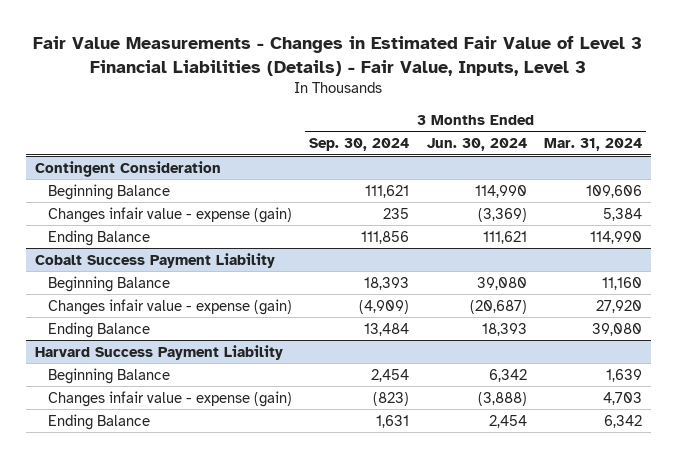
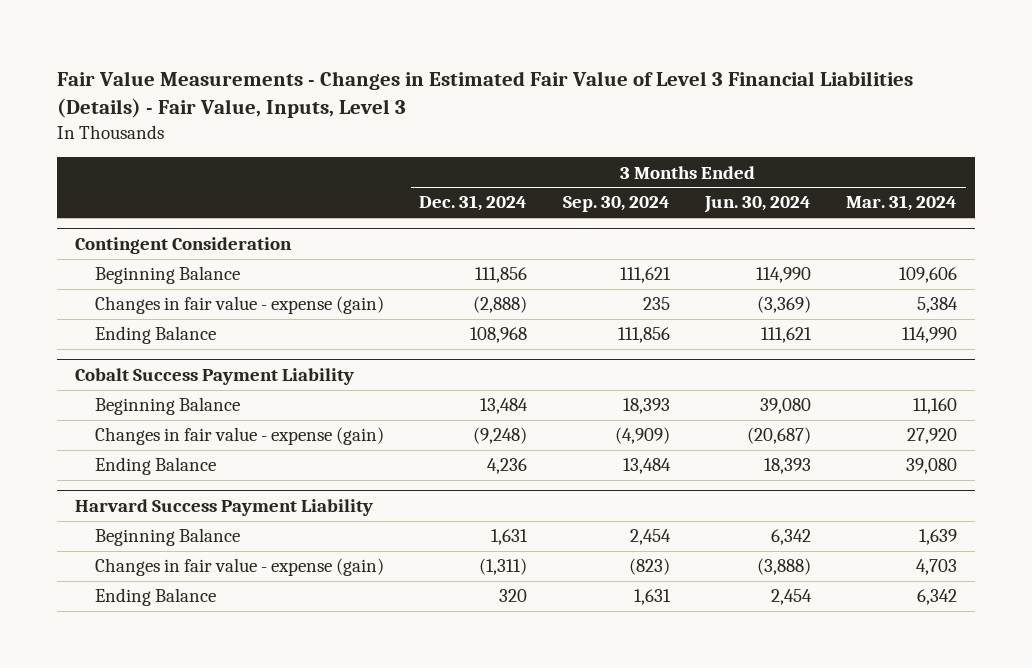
none -> [419,195,528,212] Dec. 31, 2024
[47,206,292,223] Changes infair value - expense (gain) -> [95,296,385,315] Changes in fair value - expense (gain)
[47,298,292,315] Changes infair value - expense (gain) -> [95,427,385,446] Changes in fair value - expense (gain)
[47,390,292,407] Changes infair value - expense (gain) -> [95,558,385,577] Changes in fair value - expense (gain)

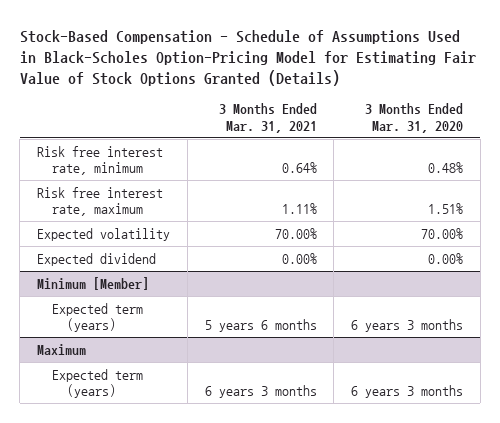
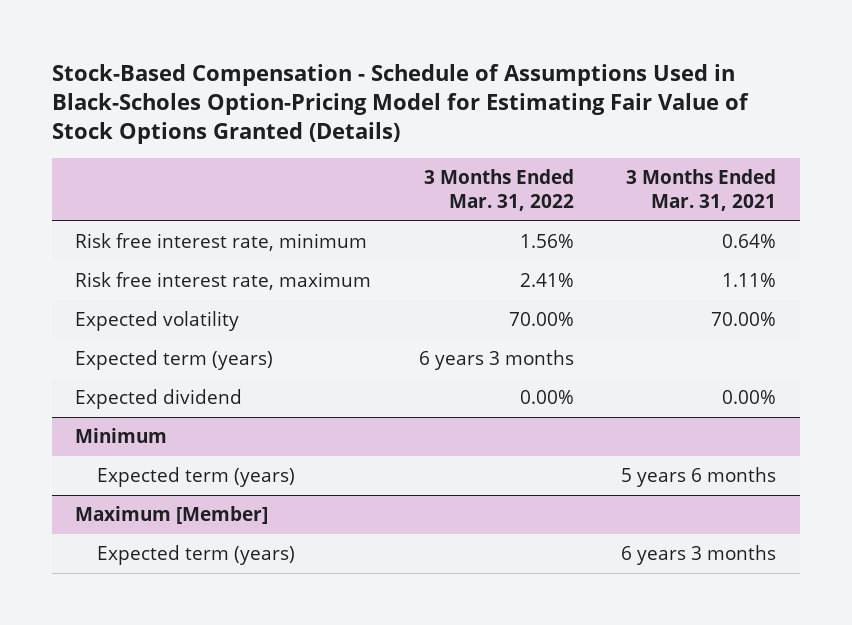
[365,103,464,133] 3 Months Ended Mar. 31, 2020 -> none
none -> [423,168,574,212] 3 Months Ended Mar. 31, 2022
none -> [75,349,274,370] Expected term (years)
[37,276,150,290] Minimum [Member] -> [75,427,168,443] Minimum
[37,343,87,355] Maximum -> [75,505,269,524] Maximum [Member]

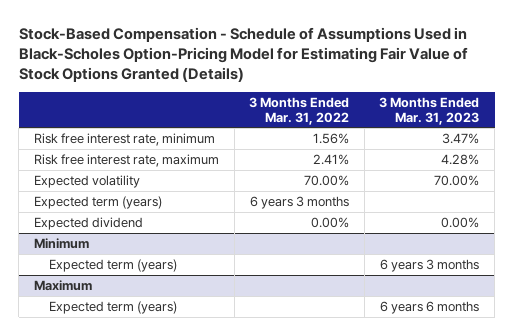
[626,168,777,212] 3 Months Ended Mar. 31, 2021 -> none
none -> [379,96,480,125] 3 Months Ended Mar. 31, 2023
[75,505,269,524] Maximum [Member] -> [33,280,92,292] Maximum

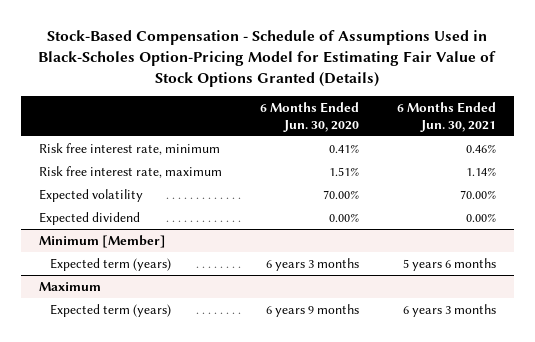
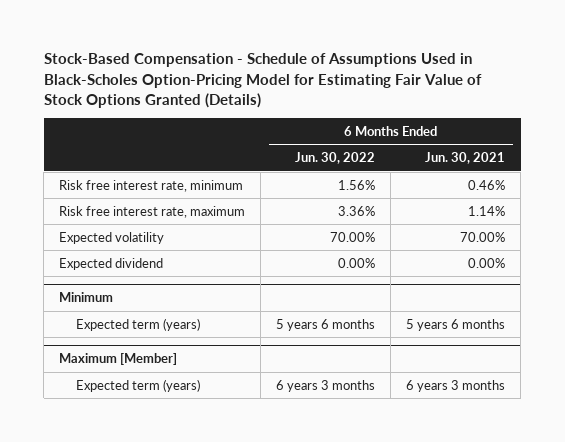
[259,101,359,132] 6 Months Ended Jun. 30, 2020 -> none
none -> [295,152,376,165] Jun. 30, 2022
[39,234,167,248] Minimum [Member] -> [59,292,114,303] Minimum
[39,281,102,291] Maximum -> [59,353,178,366] Maximum [Member]

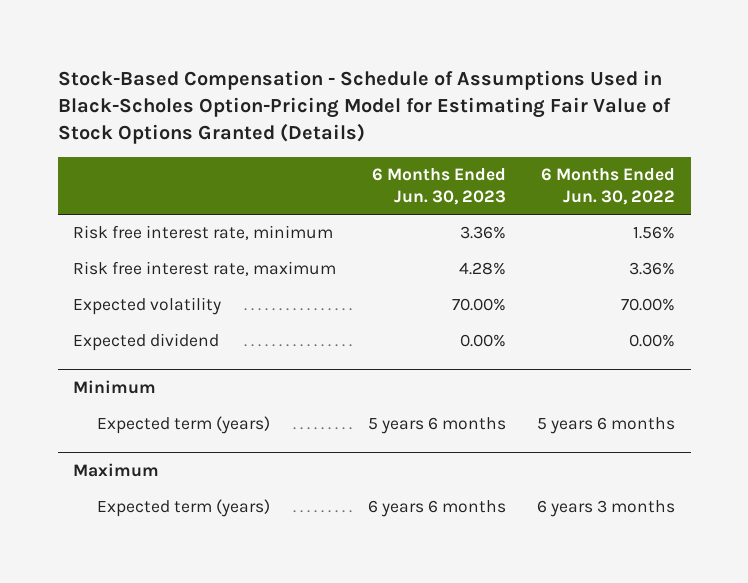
[425,152,506,165] Jun. 30, 2021 -> none
none -> [371,167,506,205] 6 Months Ended Jun. 30, 2023
[59,353,178,366] Maximum [Member] -> [73,463,160,478] Maximum

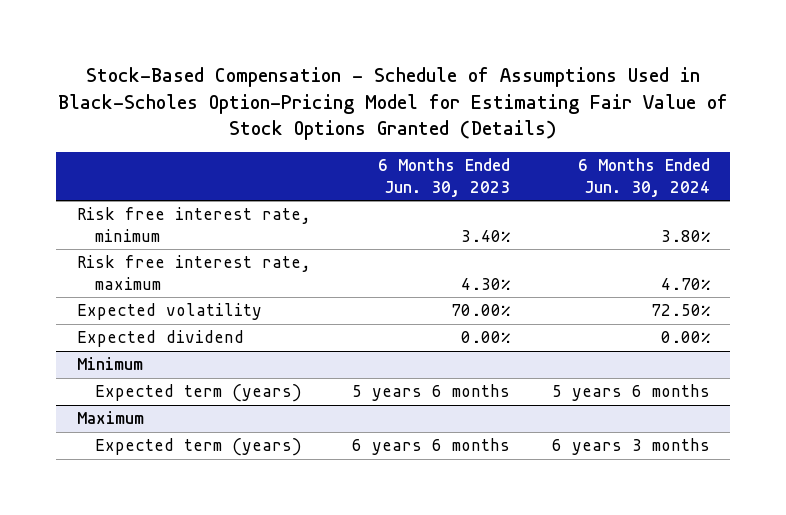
[540,167,675,205] 6 Months Ended Jun. 30, 2022 -> none
none -> [577,158,710,197] 6 Months Ended Jun. 30, 2024
[459,226,506,240] 3.36% -> [461,229,511,242] 3.40%
[458,262,506,276] 4.28% -> [461,277,511,290] 4.30%

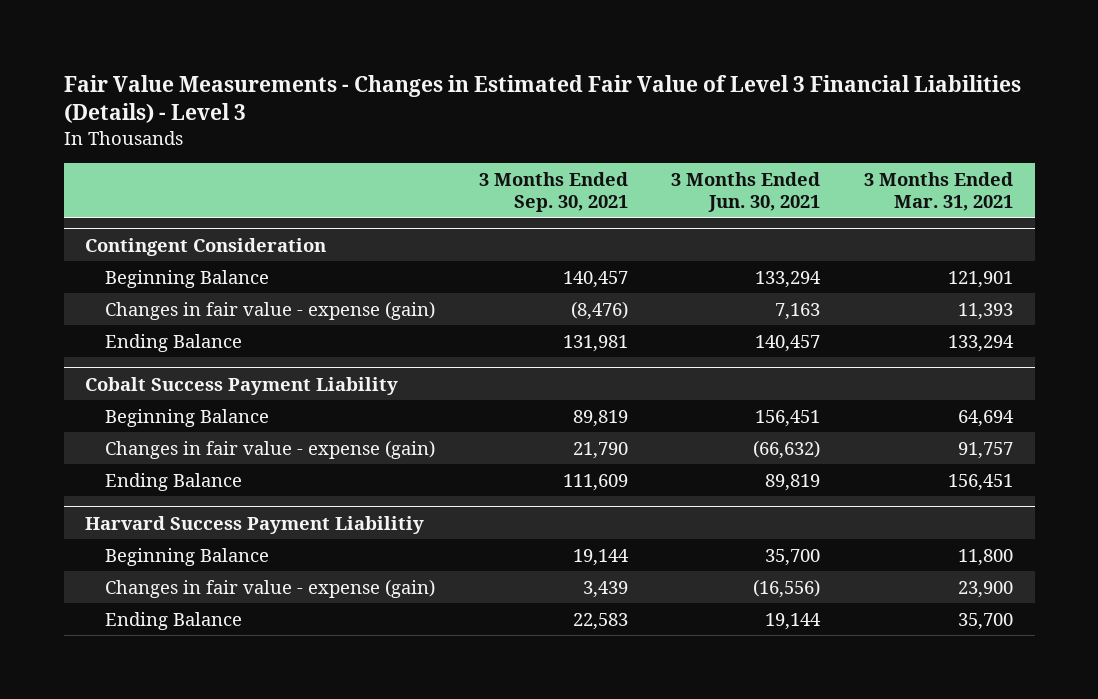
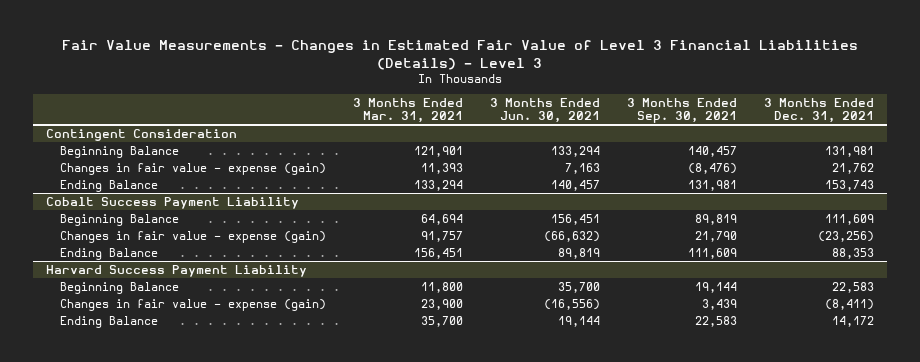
none -> [763,98,874,124] 3 Months Ended Dec. 31, 2021
[85,515,425,534] Harvard Success Payment Liabilitiy -> [46,264,308,277] Harvard Success Payment Liability

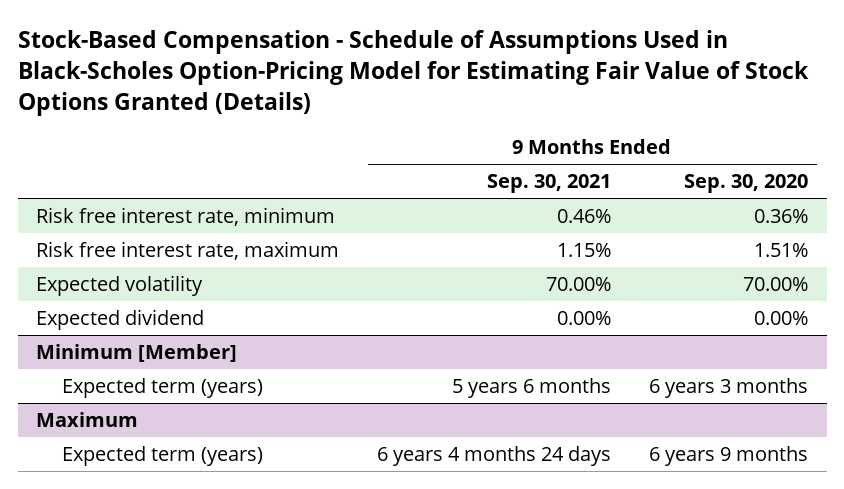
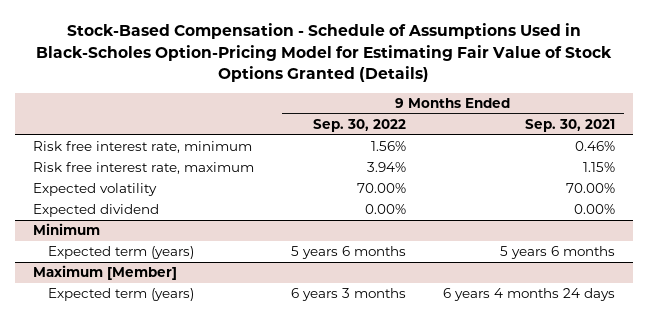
[683,174,808,194] Sep. 30, 2020 -> none
none -> [313,118,407,132] Sep. 30, 2022
[36,344,238,363] Minimum [Member] -> [33,223,101,236] Minimum
[36,412,139,428] Maximum -> [33,265,178,281] Maximum [Member]

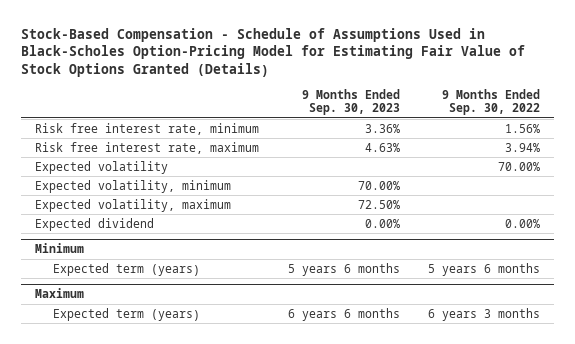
[525,118,616,132] Sep. 30, 2021 -> none
none -> [301,88,400,116] 9 Months Ended Sep. 30, 2023
none -> [35,179,232,193] Expected volatility, minimum
none -> [35,198,232,212] Expected volatility, maximum
[33,265,178,281] Maximum [Member] -> [35,288,85,299] Maximum

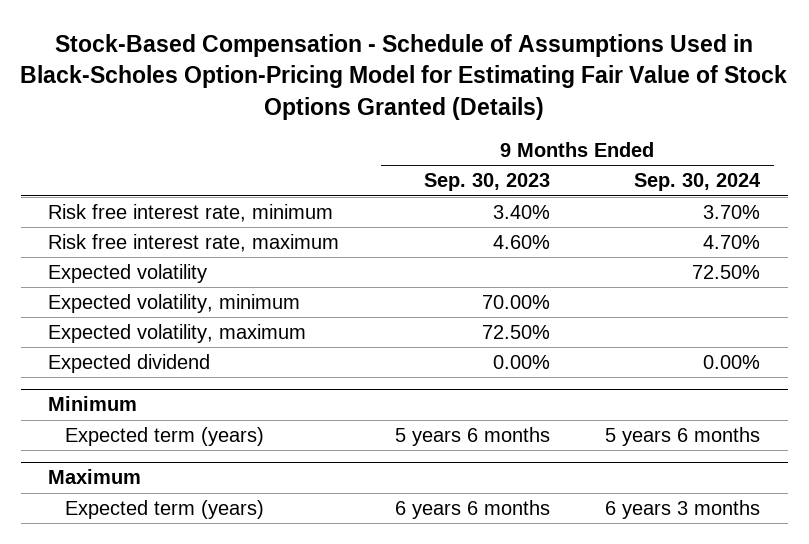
[442,88,541,116] 9 Months Ended Sep. 30, 2022 -> none
none -> [634,173,762,192] Sep. 30, 2024
[364,123,400,133] 3.36% -> [492,205,550,220] 3.40%
[364,142,400,152] 4.63% -> [492,235,550,250] 4.60%

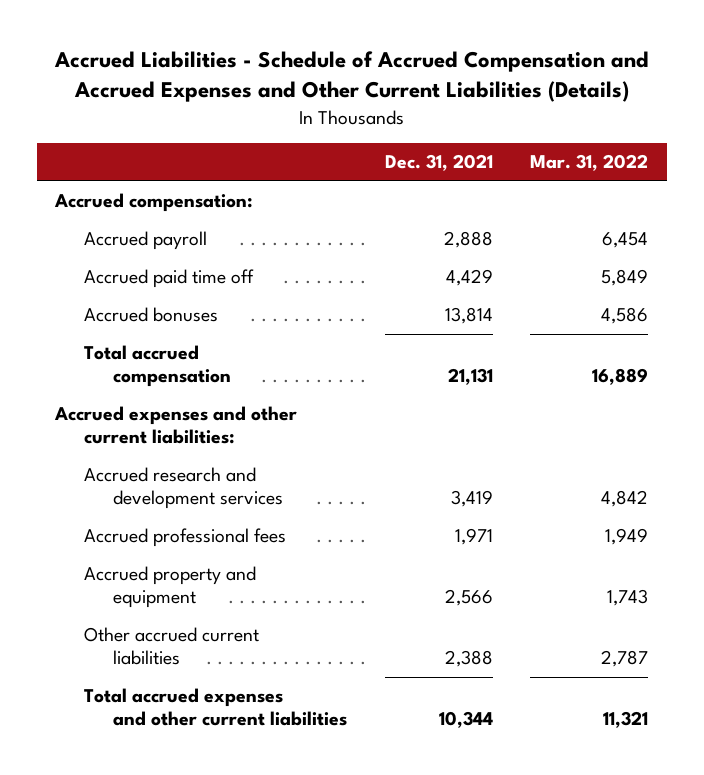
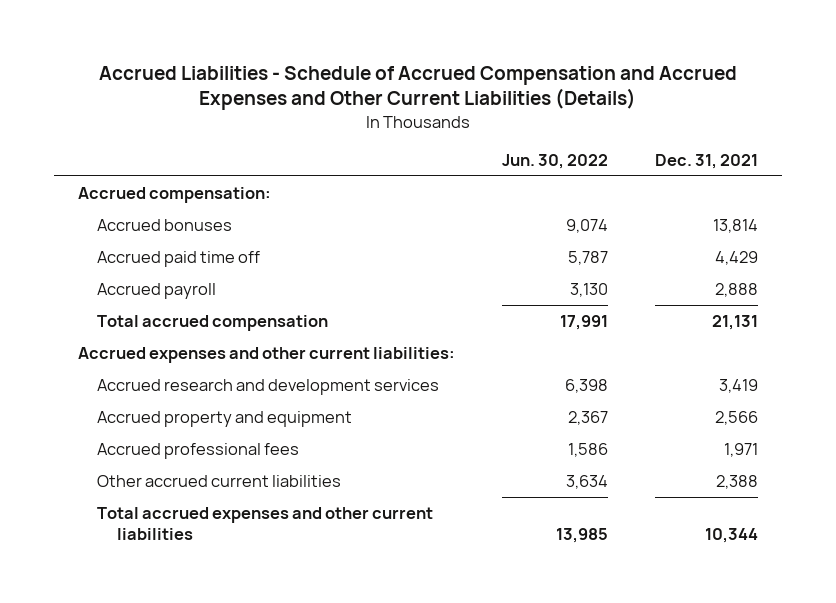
[530,154,649,172] Mar. 31, 2022 -> none
none -> [501,153,608,169] Jun. 30, 2022
[84,269,255,289] Accrued paid time off -> [97,250,261,267] Accrued paid time off
[84,231,208,251] Accrued payroll -> [97,282,217,299] Accrued payroll
[84,528,287,548] Accrued professional fees -> [97,442,300,459] Accrued professional fees

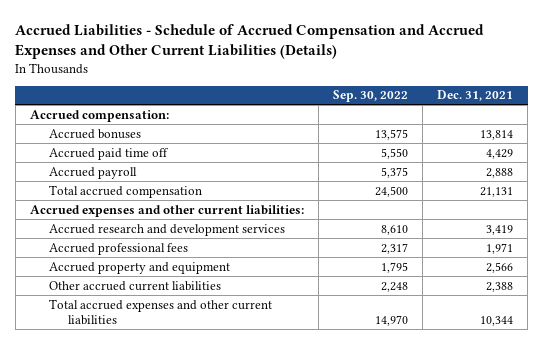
[501,153,608,169] Jun. 30, 2022 -> none
none -> [333,90,409,103] Sep. 30, 2022
[97,410,353,427] Accrued property and equipment -> [48,261,230,274] Accrued property and equipment

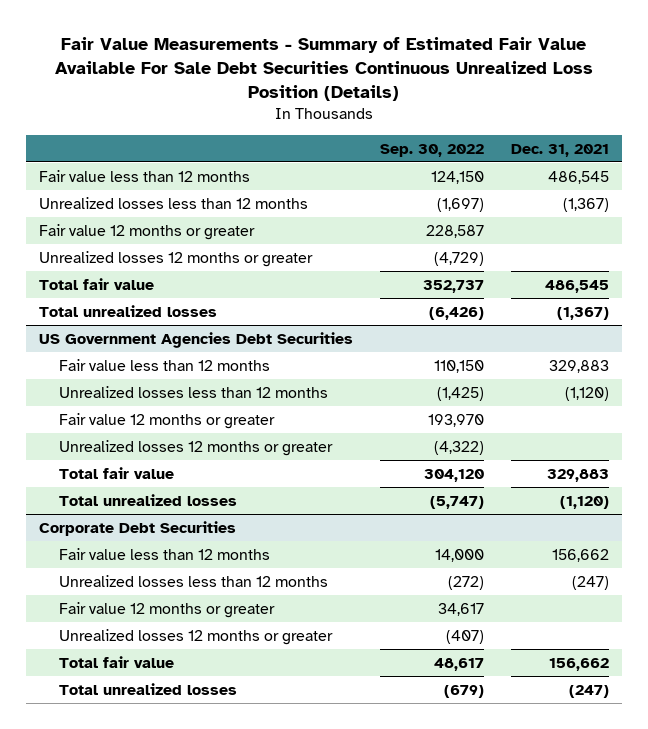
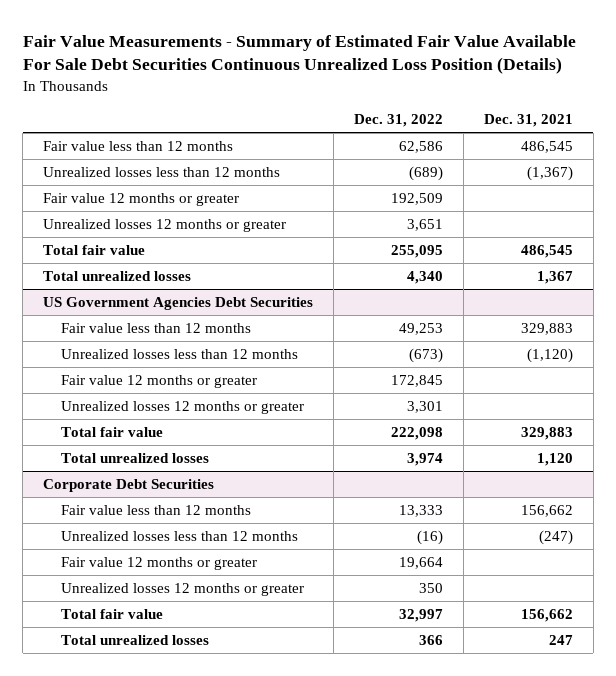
[379,143,484,157] Sep. 30, 2022 -> none
none -> [354,114,444,128] Dec. 31, 2022
[556,306,609,320] (1,367) -> [536,271,573,285] 1,367
[559,495,609,509] (1,120) -> [536,453,573,467] 1,120
[568,684,609,698] (247) -> [548,635,573,646] 247

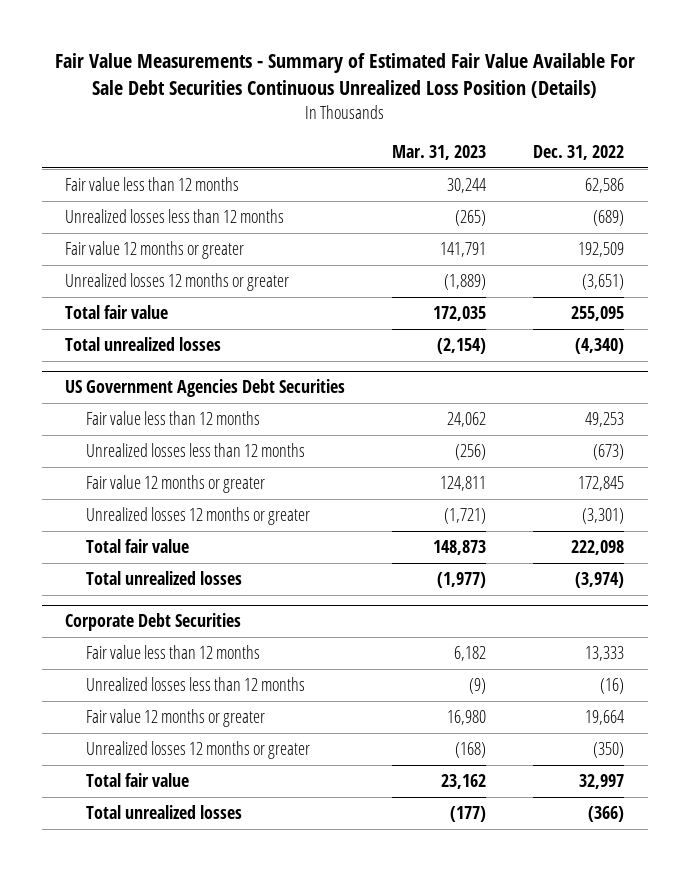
[483,114,573,128] Dec. 31, 2021 -> none
none -> [392,144,487,160] Mar. 31, 2023
[407,219,444,232] 3,651 -> [582,274,625,291] (3,651)
[407,271,444,285] 4,340 -> [575,338,625,355] (4,340)
[407,401,444,414] 3,301 -> [582,508,625,525] (3,301)
[407,453,444,467] 3,974 -> [575,572,625,589] (3,974)
[419,583,444,594] 350 -> [593,742,625,759] (350)
[419,635,444,646] 366 -> [588,806,625,823] (366)

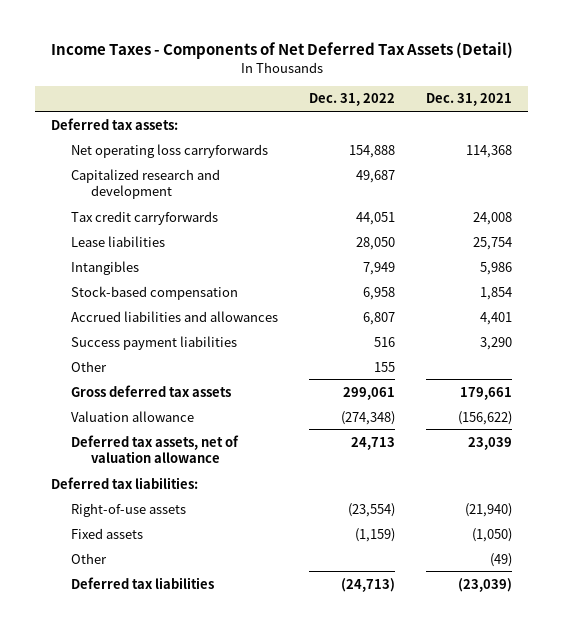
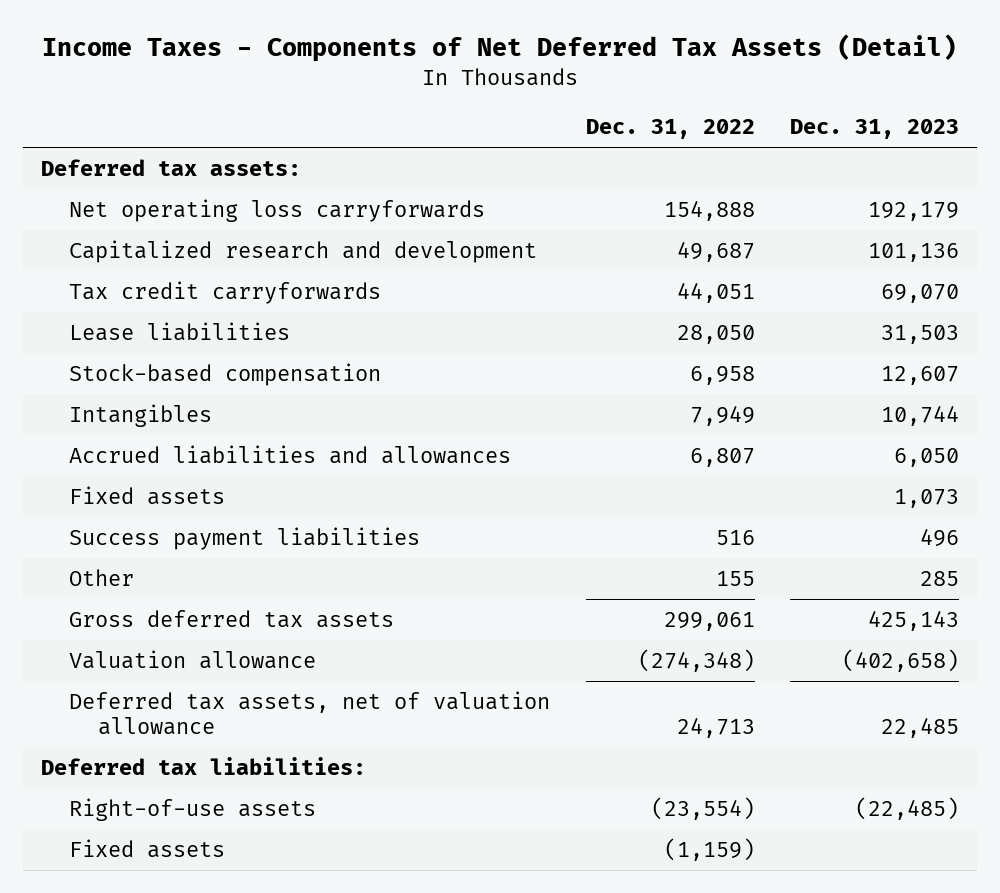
[426,93,513,107] Dec. 31, 2021 -> none
none -> [790,119,960,140] Dec. 31, 2023
[70,260,139,275] Intangibles -> [69,403,213,427] Intangibles
none -> [69,485,226,505] Fixed assets
[70,552,107,564] Other -> none
[70,576,214,589] Deferred tax liabilities -> none

